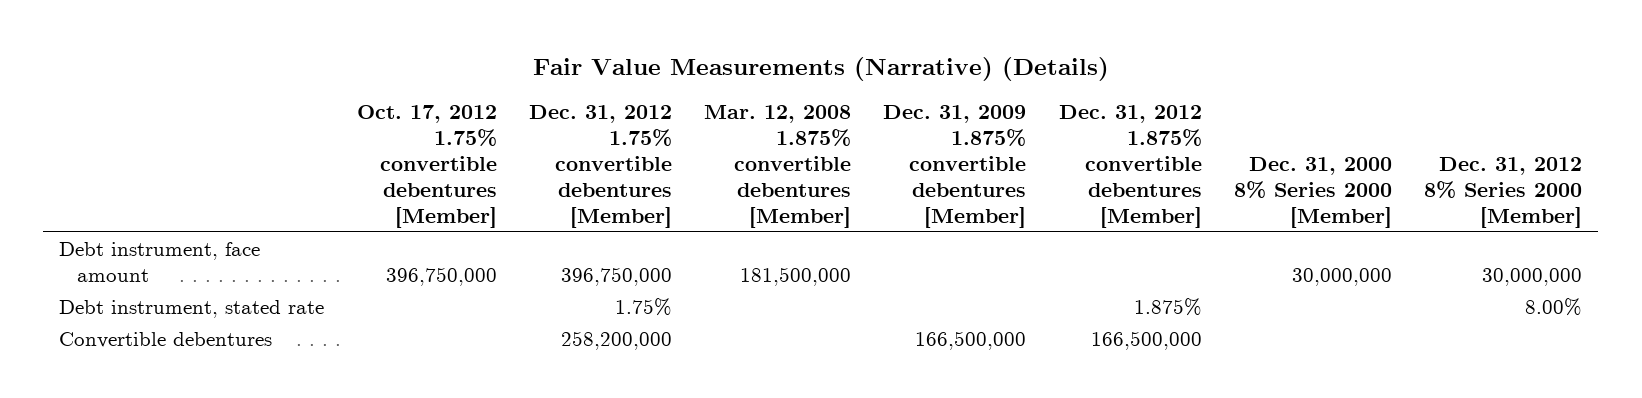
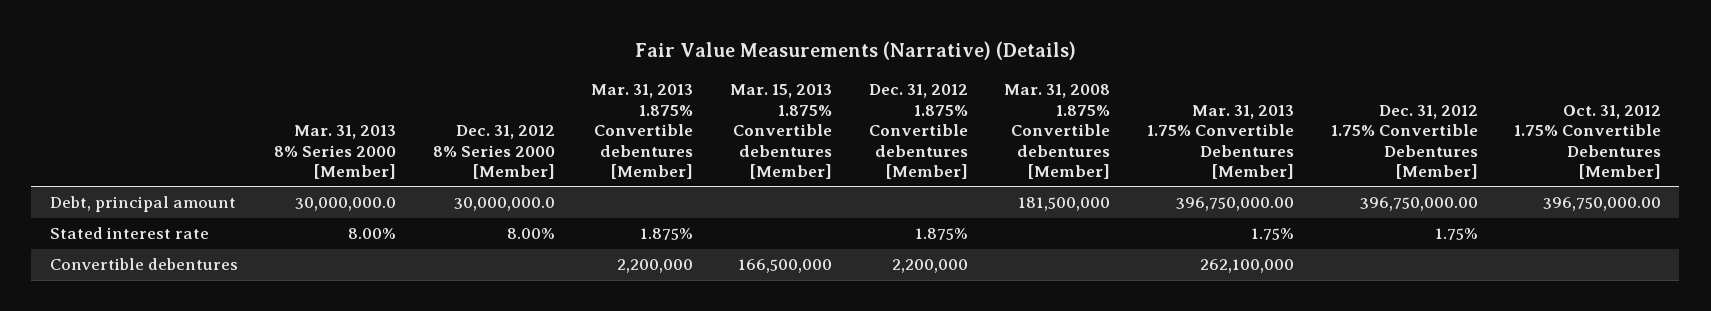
[356,104,497,228] Oct. 17, 2012 1.75% convertible debentures [Member] -> none
[528,104,672,228] Dec. 31, 2012 1.75% convertible debentures [Member] -> none
[704,104,852,228] Mar. 12, 2008 1.875% convertible debentures [Member] -> none
[883,104,1027,228] Dec. 31, 2009 1.875% convertible debentures [Member] -> none
[1058,104,1202,228] Dec. 31, 2012 1.875% convertible debentures [Member] -> none
[1233,156,1392,228] Dec. 31, 2000 8% Series 2000 [Member] -> none
none -> [274,125,397,179] Mar. 31, 2013 8% Series 2000 [Member]
none -> [591,84,694,179] Mar. 31, 2013 1.875% Convertible debentures [Member]
none -> [730,84,833,179] Mar. 15, 2013 1.875% Convertible debentures [Member]
none -> [868,84,968,179] Dec. 31, 2012 1.875% Convertible debentures [Member]
none -> [1004,84,1111,179] Mar. 31, 2008 1.875% Convertible debentures [Member]
none -> [1146,104,1294,179] Mar. 31, 2013 1.75% Convertible Debentures [Member]
none -> [1330,104,1478,179] Dec. 31, 2012 1.75% Convertible Debentures [Member]
none -> [1514,104,1662,179] Oct. 31, 2012 1.75% Convertible Debentures [Member]
[59,241,261,282] Debt instrument, face amount -> [49,196,236,213] Debt, principal amount
[1482,267,1583,286] 30,000,000 -> [453,197,555,212] 30,000,000.0
[59,299,325,318] Debt instrument, stated rate -> [49,227,209,240] Stated interest rate

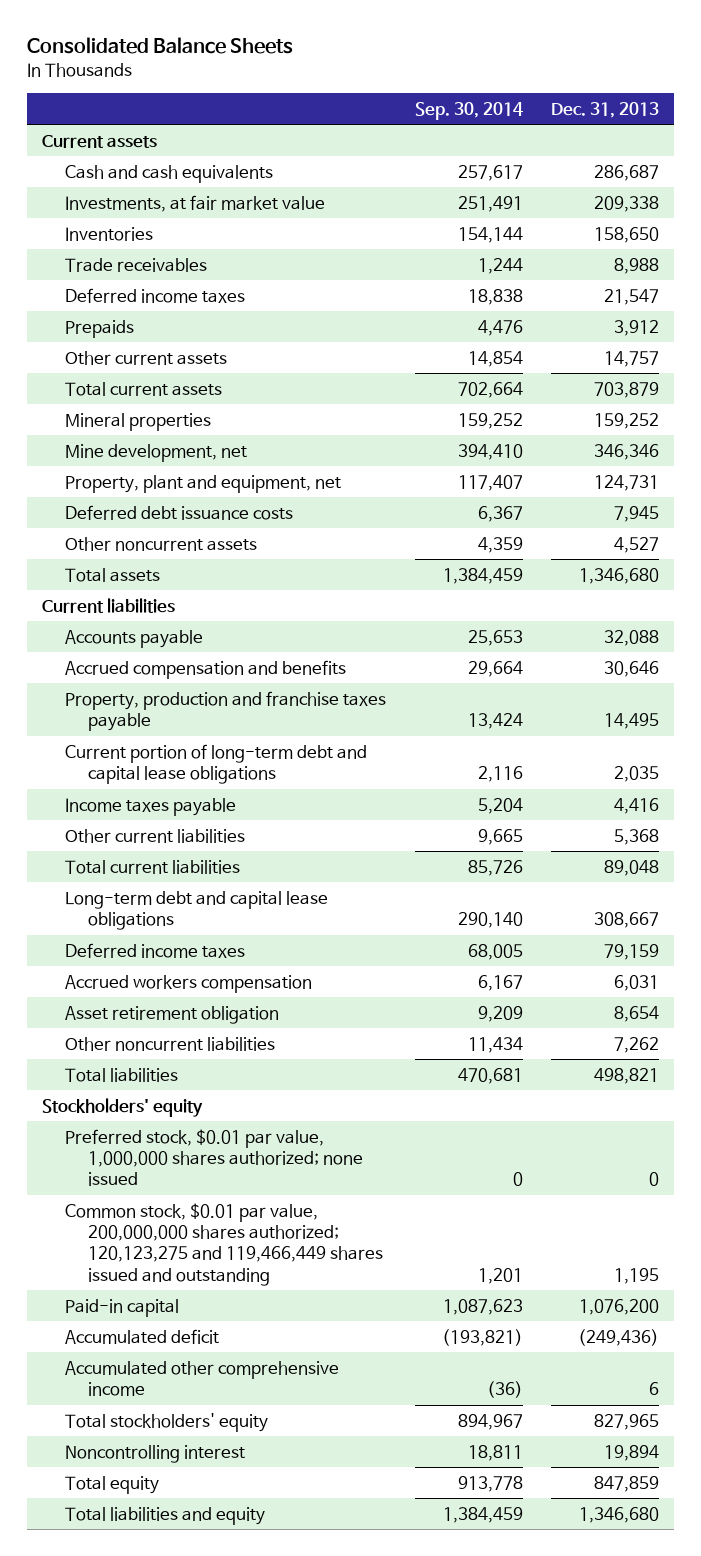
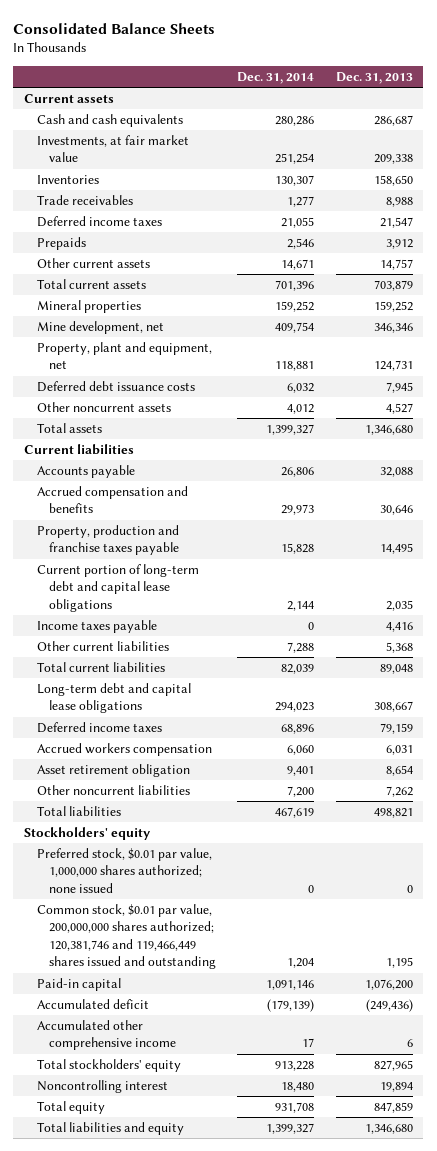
[414,101,523,120] Sep. 30, 2014 -> none
none -> [237,71,315,84] Dec. 31, 2014
[64,1202,384,1286] Common stock, $0.01 par value, 200,000,000 shares authorized; 120,123,275 and 119,466,449 shares issued and outstanding -> [36,904,217,970] Common stock, $0.01 par value, 200,000,000 shares authorized; 120,381,746 and 119,466,449 shares issued and outstanding

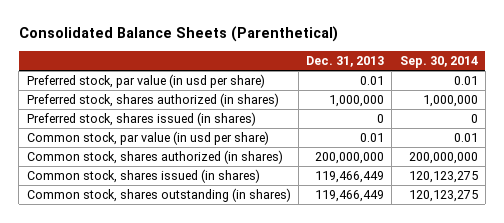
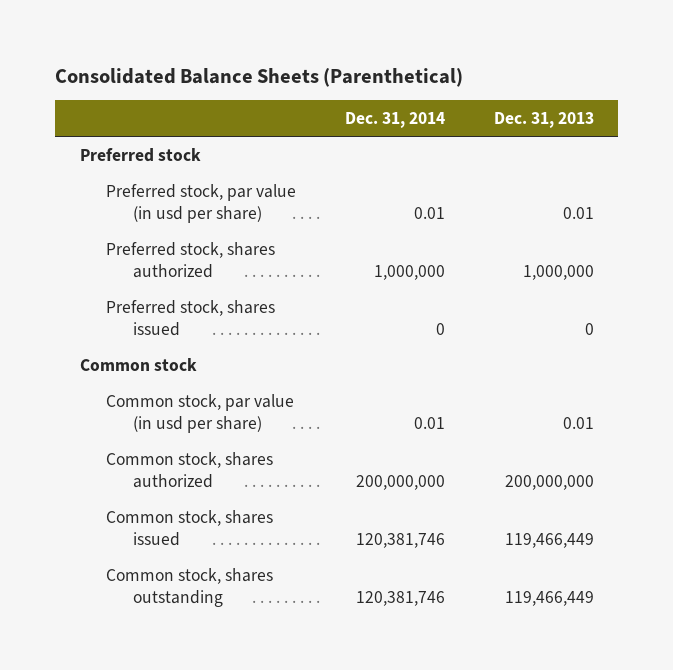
[399,55,478,68] Sep. 30, 2014 -> none
none -> [344,111,445,128] Dec. 31, 2014
none -> [79,147,201,162] Preferred stock
[26,93,279,108] Preferred stock, shares authorized (in shares) -> [106,241,276,279] Preferred stock, shares authorized
[26,112,256,127] Preferred stock, shares issued (in shares) -> [106,299,276,337] Preferred stock, shares issued
none -> [79,357,197,371] Common stock
[26,150,283,165] Common stock, shares authorized (in shares) -> [106,451,274,489] Common stock, shares authorized
[26,169,260,184] Common stock, shares issued (in shares) -> [106,509,274,547] Common stock, shares issued
[26,188,291,203] Common stock, shares outstanding (in shares) -> [106,567,274,608] Common stock, shares outstanding

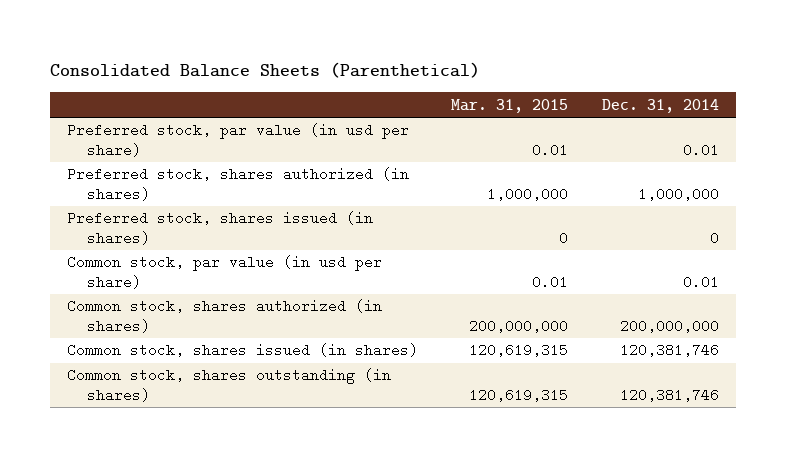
[493,111,594,128] Dec. 31, 2013 -> none
none -> [451,98,569,113] Mar. 31, 2015
[79,147,201,162] Preferred stock -> none
[79,357,197,371] Common stock -> none
[106,241,276,279] Preferred stock, shares authorized -> [67,167,410,201] Preferred stock, shares authorized (in shares)
[106,299,276,337] Preferred stock, shares issued -> [67,211,374,245] Preferred stock, shares issued (in shares)
[106,451,274,489] Common stock, shares authorized -> [67,299,383,333] Common stock, shares authorized (in shares)
[106,509,274,547] Common stock, shares issued -> [67,343,419,358] Common stock, shares issued (in shares)
[106,567,274,608] Common stock, shares outstanding -> [67,368,392,402] Common stock, shares outstanding (in shares)

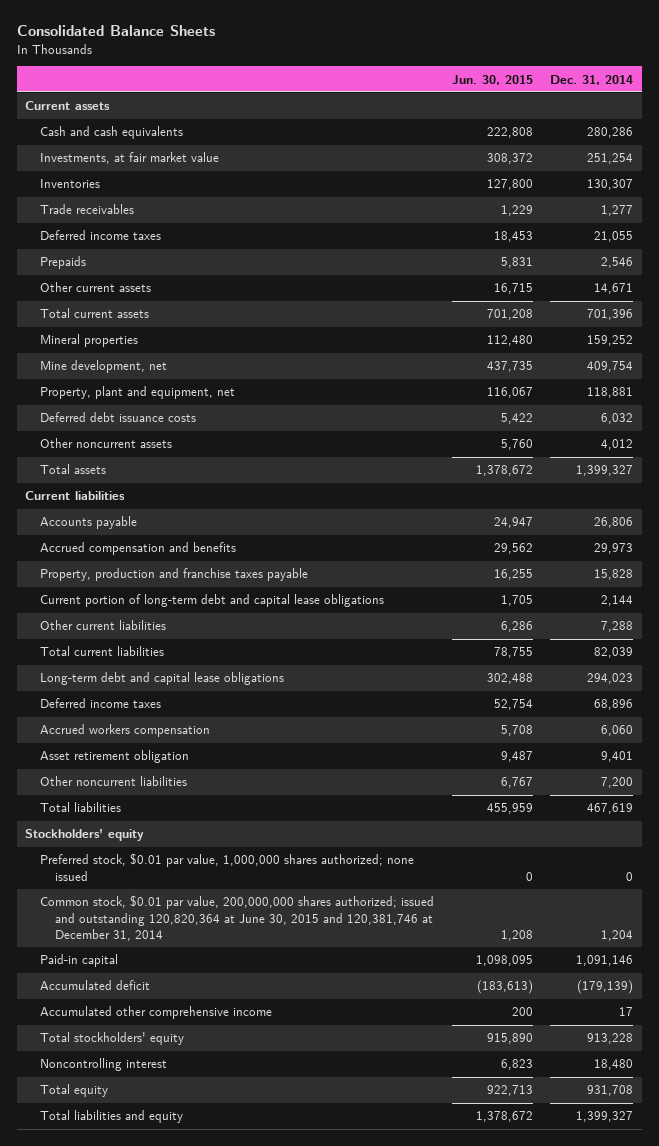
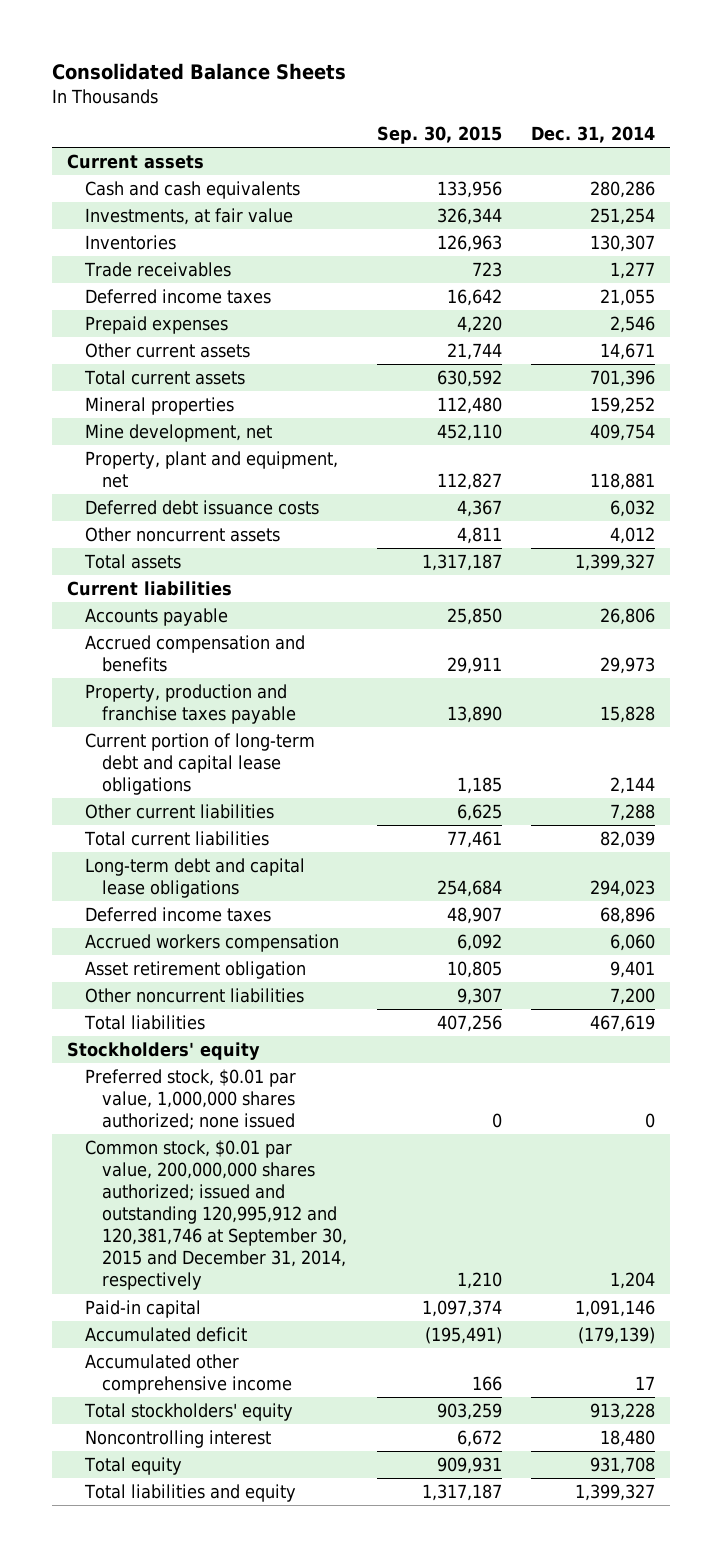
[451,74,533,85] Jun. 30, 2015 -> none
none -> [376,125,502,144] Sep. 30, 2015
[40,152,220,165] Investments, at fair market value -> [84,207,293,225] Investments, at fair value
[40,256,87,270] Prepaids -> [84,315,228,334] Prepaid expenses
[40,895,435,941] Common stock, $0.01 par value, 200,000,000 shares authorized; issued and outstanding 120,820,364 at June 30, 2015 and 120,381,746 at December 31, 2014 -> [84,1139,348,1291] Common stock, $0.01 par value, 200,000,000 shares authorized; issued and outstanding 120,995,912 and 120,381,746 at September 30, 2015 and December 31, 2014, respectively

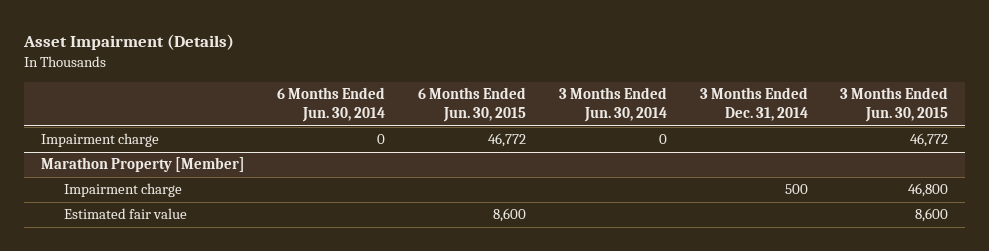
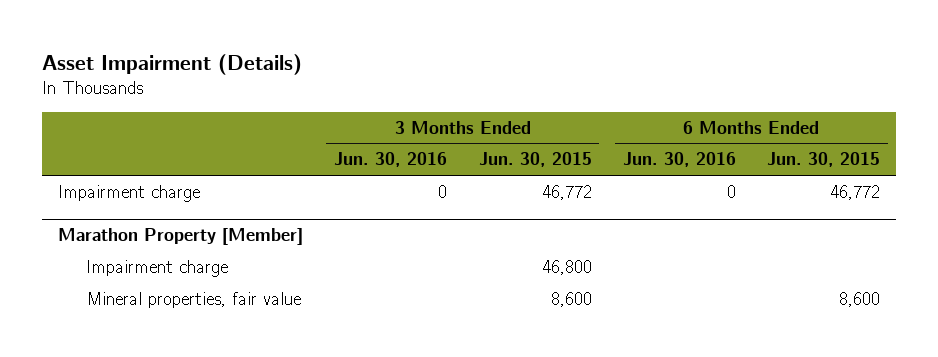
[277,87,386,123] 6 Months Ended Jun. 30, 2014 -> none
[558,87,667,123] 3 Months Ended Jun. 30, 2014 -> none
[699,87,808,122] 3 Months Ended Dec. 31, 2014 -> none
none -> [334,152,448,168] Jun. 30, 2016
none -> [622,152,736,168] Jun. 30, 2016
[63,208,187,220] Estimated fair value -> [86,291,302,308] Mineral properties, fair value

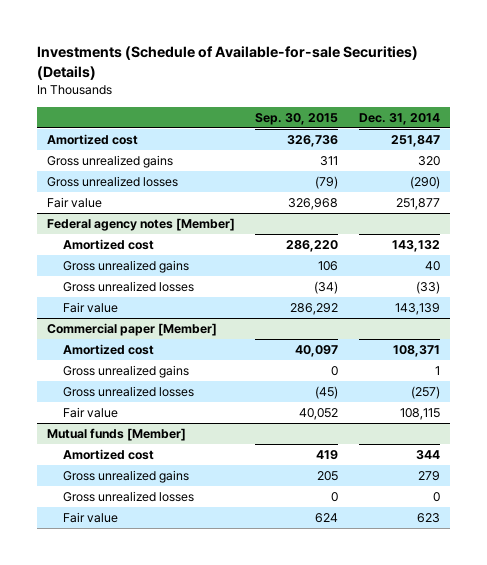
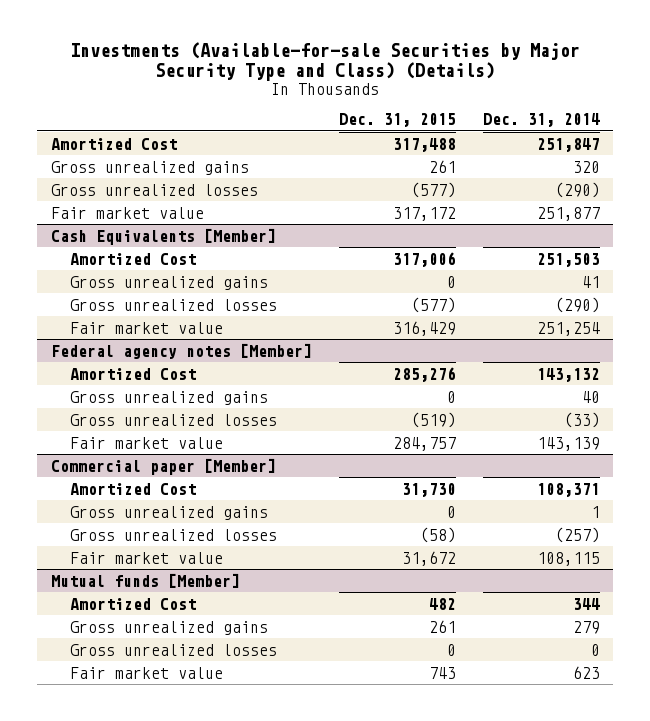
[37,46,419,80] Investments (Schedule of Available-for-sale Securities) (Details) -> [70,42,581,82] Investments (Available-for-sale Securities by Major Security Type and Class) (Details)
[255,112,339,125] Sep. 30, 2015 -> none
none -> [338,113,456,128] Dec. 31, 2015
[47,134,139,146] Amortized cost -> [50,137,177,150] Amortized Cost
[47,197,103,209] Fair value -> [50,206,204,219] Fair market value
none -> [50,227,276,245] Cash Equivalents [Member]
none -> [69,252,196,265] Amortized Cost
none -> [69,275,268,290] Gross unrealized gains
none -> [69,298,277,311] Gross unrealized losses
none -> [69,321,223,334] Fair market value
[62,239,154,251] Amortized cost -> [69,367,196,380] Amortized Cost
[62,302,118,314] Fair value -> [69,436,223,449] Fair market value
[62,344,154,356] Amortized cost -> [69,482,196,495] Amortized Cost
[62,407,118,419] Fair value -> [69,551,223,564] Fair market value
[62,449,154,461] Amortized cost -> [69,597,196,610] Amortized Cost
[62,512,118,524] Fair value -> [69,666,223,679] Fair market value

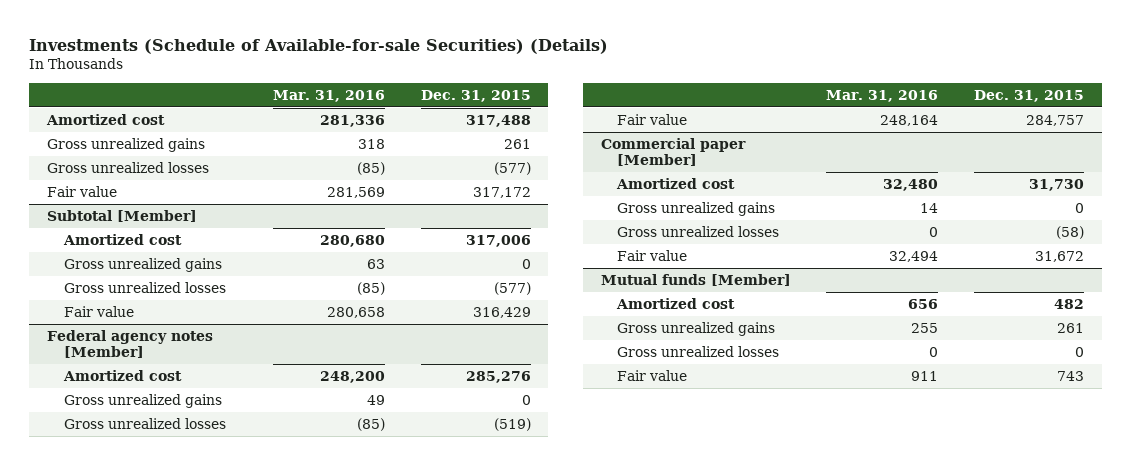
[70,42,581,82] Investments (Available-for-sale Securities by Major Security Type and Class) (Details) -> [29,38,609,54] Investments (Schedule of Available-for-sale Securities) (Details)
[482,113,600,128] Dec. 31, 2014 -> none
none -> [272,89,385,102] Mar. 31, 2016
[50,137,177,150] Amortized Cost -> [46,113,166,125] Amortized cost
[50,227,276,245] Cash Equivalents [Member] -> none
[50,206,204,219] Fair market value -> [47,185,118,197] Fair value
none -> [47,209,198,222] Subtotal [Member]
[69,252,196,265] Amortized Cost -> [62,233,182,245] Amortized cost
[69,321,223,334] Fair market value -> [63,305,134,317] Fair value
[69,367,196,380] Amortized Cost -> [62,369,182,381] Amortized cost
[69,436,223,449] Fair market value -> [617,113,688,125] Fair value
[69,482,196,495] Amortized Cost -> [616,177,736,189] Amortized cost
[69,551,223,564] Fair market value -> [617,249,688,261] Fair value
[69,597,196,610] Amortized Cost -> [616,297,736,309] Amortized cost
[69,666,223,679] Fair market value -> [617,369,688,381] Fair value

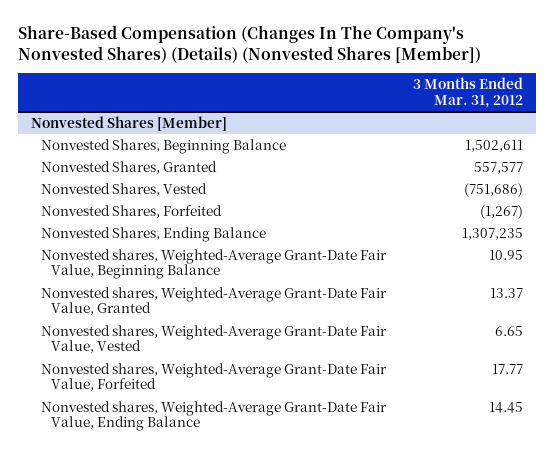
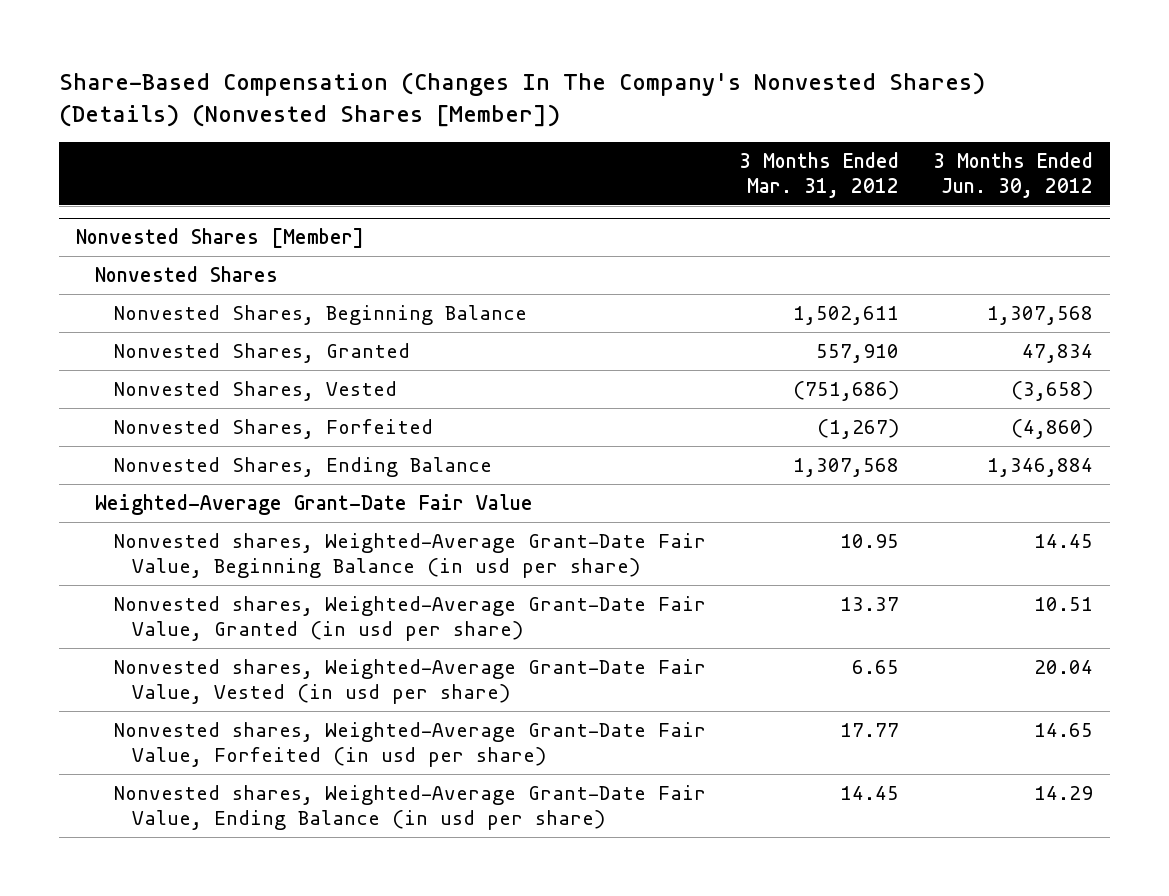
none -> [933,152,1094,198] 3 Months Ended Jun. 30, 2012
none -> [94,265,278,282] Nonvested Shares
[473,161,523,174] 557,577 -> [816,343,900,363] 557,910
[461,227,523,240] 1,307,235 -> [793,457,900,477] 1,307,568
none -> [94,493,533,515] Weighted-Average Grant-Date Fair Value
[41,248,388,280] Nonvested shares, Weighted-Average Grant-Date Fair Value, Beginning Balance -> [113,532,706,578] Nonvested shares, Weighted-Average Grant-Date Fair Value, Beginning Balance (in usd per share)
[41,286,388,316] Nonvested shares, Weighted-Average Grant-Date Fair Value, Granted -> [113,595,706,641] Nonvested shares, Weighted-Average Grant-Date Fair Value, Granted (in usd per share)
[41,324,388,354] Nonvested shares, Weighted-Average Grant-Date Fair Value, Vested -> [113,658,706,704] Nonvested shares, Weighted-Average Grant-Date Fair Value, Vested (in usd per share)
[41,362,388,392] Nonvested shares, Weighted-Average Grant-Date Fair Value, Forfeited -> [113,721,706,767] Nonvested shares, Weighted-Average Grant-Date Fair Value, Forfeited (in usd per share)
[41,400,388,432] Nonvested shares, Weighted-Average Grant-Date Fair Value, Ending Balance -> [113,784,706,830] Nonvested shares, Weighted-Average Grant-Date Fair Value, Ending Balance (in usd per share)

